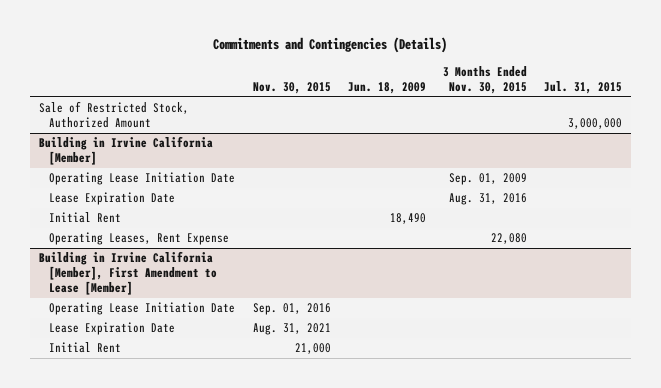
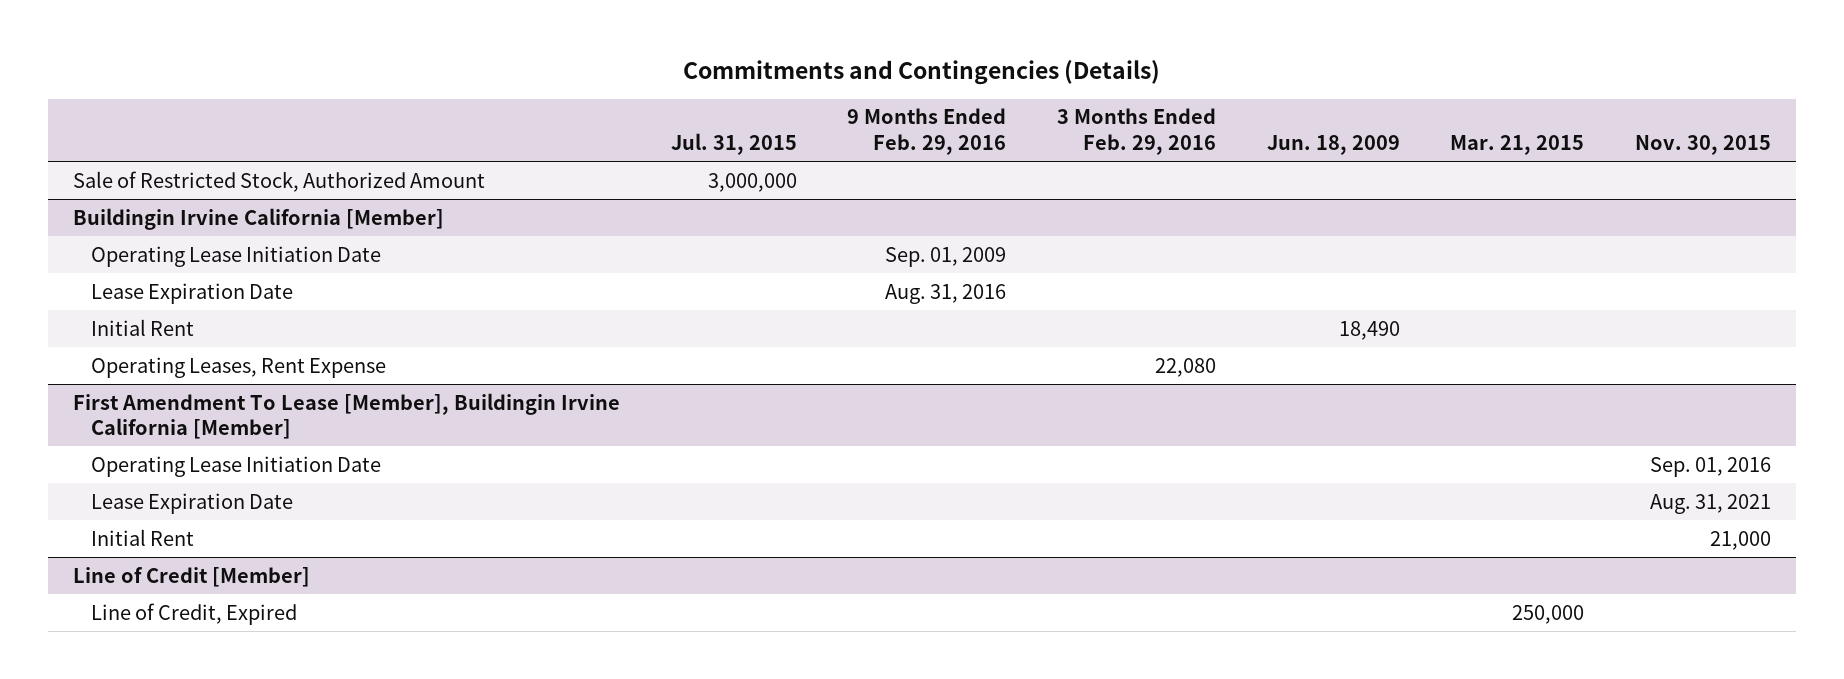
[442,66,527,95] 3 Months Ended Nov. 30, 2015 -> none
none -> [847,108,1007,155] 9 Months Ended Feb. 29, 2016
none -> [1057,108,1217,155] 3 Months Ended Feb. 29, 2016
none -> [1450,134,1585,155] Mar. 21, 2015
[38,136,213,166] Building in Irvine California [Member] -> [73,207,445,230] Buildingin Irvine California [Member]
[38,251,218,296] Building in Irvine California [Member], First Amendment to Lease [Member] -> [73,392,621,440] First Amendment To Lease [Member], Buildingin Irvine California [Member]
none -> [73,566,311,587] Line of Credit [Member]
none -> [91,602,298,625] Line of Credit, Expired

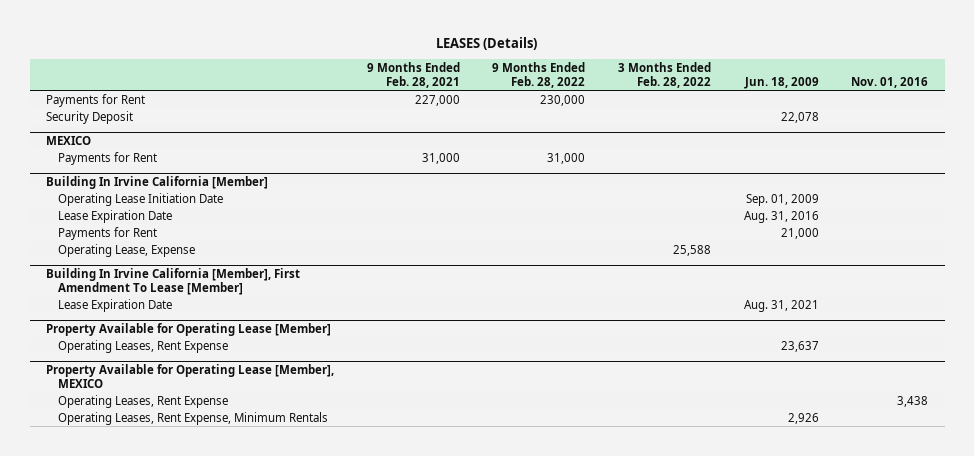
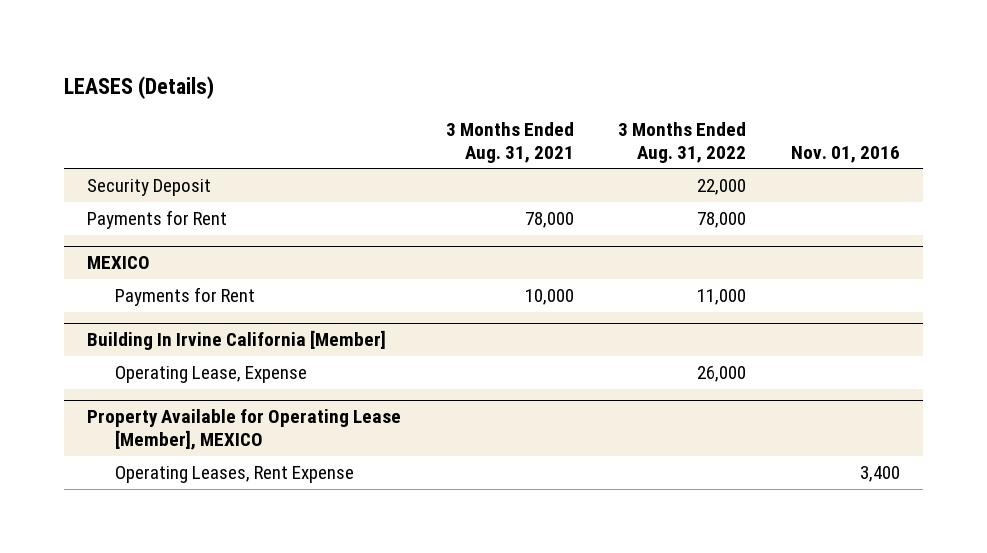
[366,61,460,88] 9 Months Ended Feb. 28, 2021 -> none
[492,61,586,88] 9 Months Ended Feb. 28, 2022 -> none
[617,61,711,88] 3 Months Ended Feb. 28, 2022 -> none
[743,76,819,89] Jun. 18, 2009 -> none
none -> [445,122,574,163] 3 Months Ended Aug. 31, 2021
none -> [618,122,747,163] 3 Months Ended Aug. 31, 2022
[46,93,146,107] Payments for Rent -> [86,210,227,230] Payments for Rent
[57,192,223,206] Operating Lease Initiation Date -> none
[57,209,172,223] Lease Expiration Date -> none
[57,226,157,240] Payments for Rent -> none
[46,267,301,295] Building In Irvine California [Member], First Amendment To Lease [Member] -> none
[57,298,172,312] Lease Expiration Date -> none
[46,322,332,336] Property Available for Operating Lease [Member] -> none
[57,339,228,353] Operating Leases, Rent Expense -> none
[57,411,328,425] Operating Leases, Rent Expense, Minimum Rentals -> none
[897,395,929,407] 3,438 -> [860,466,901,483] 3,400

